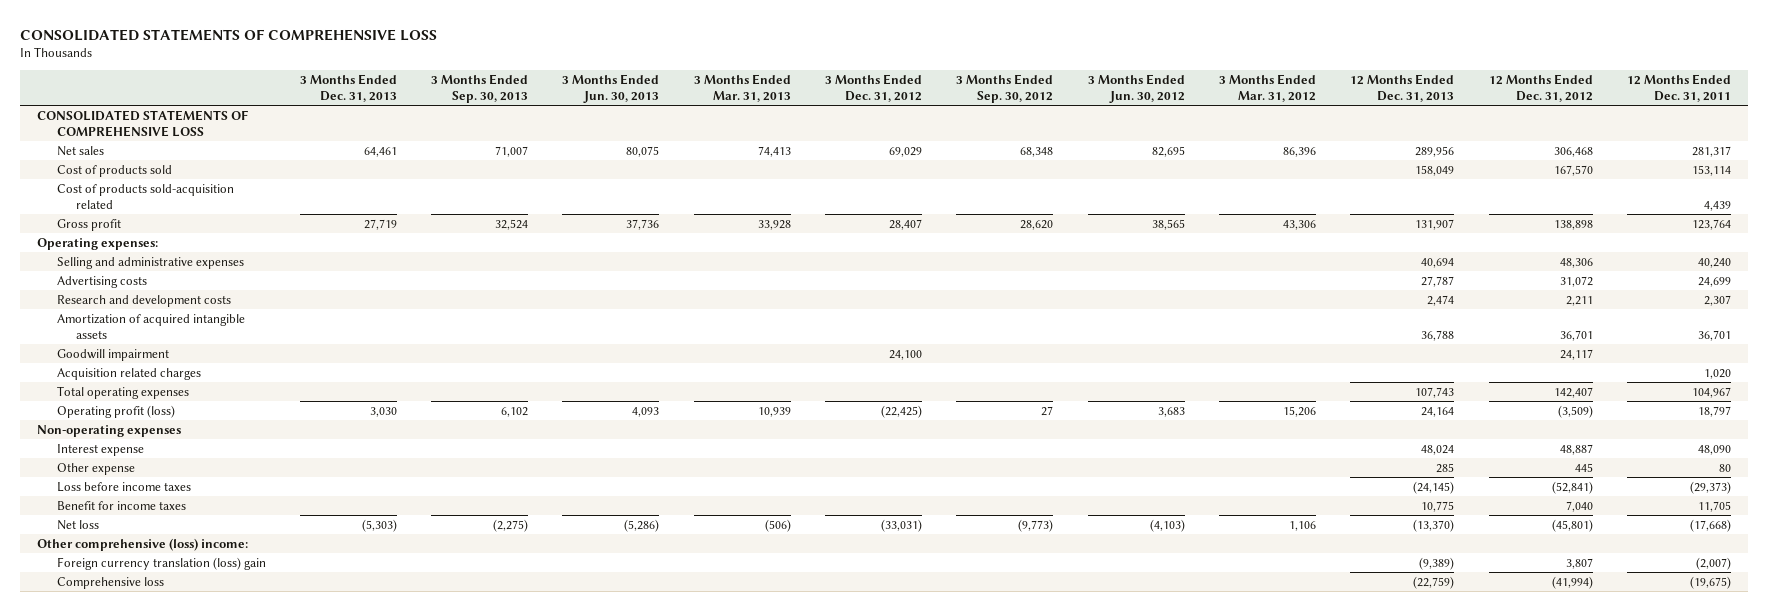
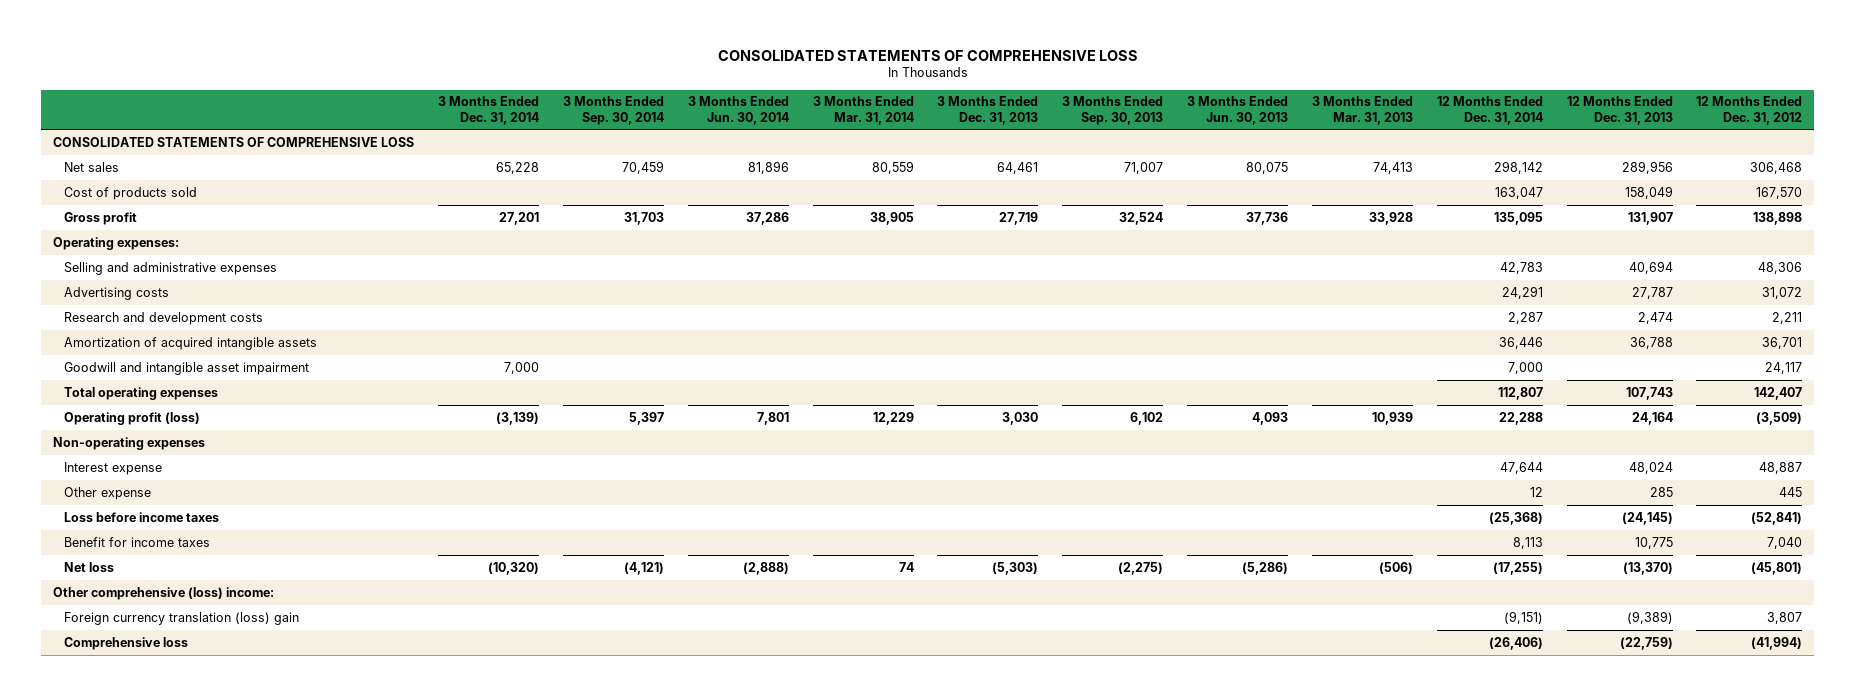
[825,73,923,102] 3 Months Ended Dec. 31, 2012 -> none
[956,73,1054,103] 3 Months Ended Sep. 30, 2012 -> none
[1087,73,1185,103] 3 Months Ended Jun. 30, 2012 -> none
[1219,73,1317,102] 3 Months Ended Mar. 31, 2012 -> none
[1627,73,1732,102] 12 Months Ended Dec. 31, 2011 -> none
none -> [438,96,540,125] 3 Months Ended Dec. 31, 2014
none -> [562,96,664,125] 3 Months Ended Sep. 30, 2014
none -> [687,96,789,125] 3 Months Ended Jun. 30, 2014
none -> [812,96,914,125] 3 Months Ended Mar. 31, 2014
none -> [1436,96,1543,125] 12 Months Ended Dec. 31, 2014
[56,183,234,209] Cost of products sold-acquisition related -> none
[56,367,201,380] Acquisition related charges -> none
[56,348,169,361] Goodwill impairment -> [63,361,309,375] Goodwill and intangible asset impairment

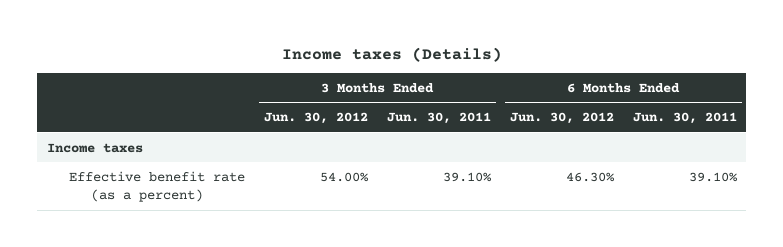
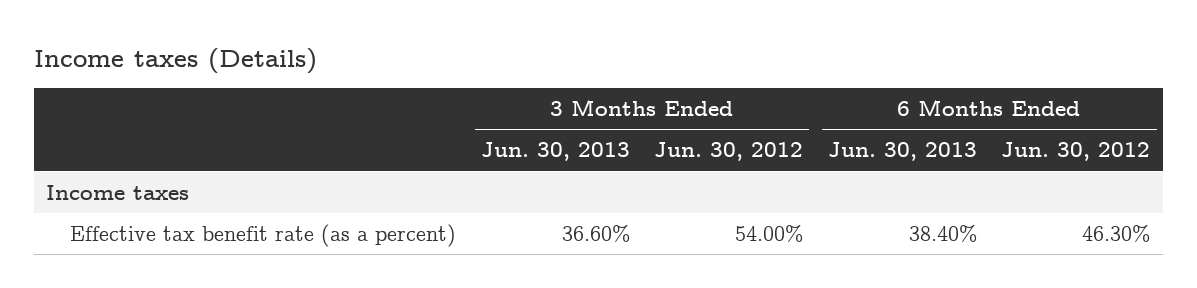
[386,112,491,125] Jun. 30, 2011 -> none
[632,112,737,125] Jun. 30, 2011 -> none
none -> [480,142,630,162] Jun. 30, 2013
none -> [827,142,977,162] Jun. 30, 2013
[68,170,245,203] Effective benefit rate (as a percent) -> [70,223,457,247] Effective tax benefit rate (as a percent)

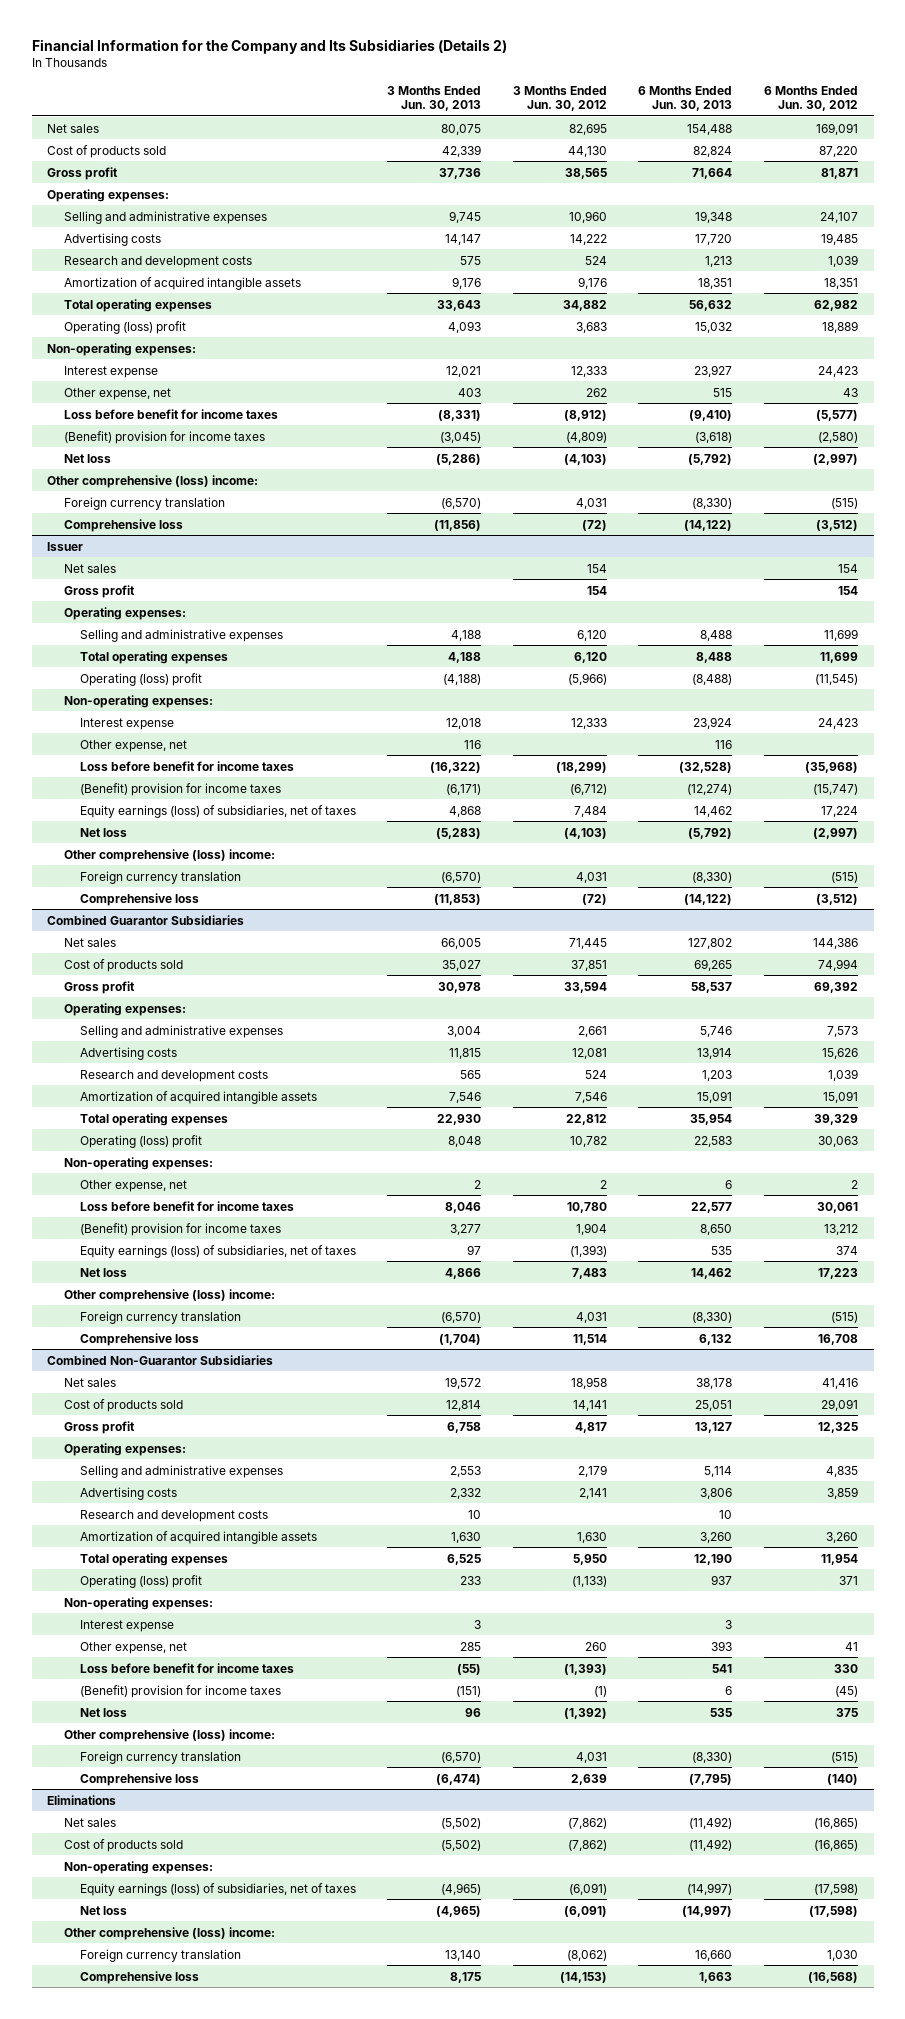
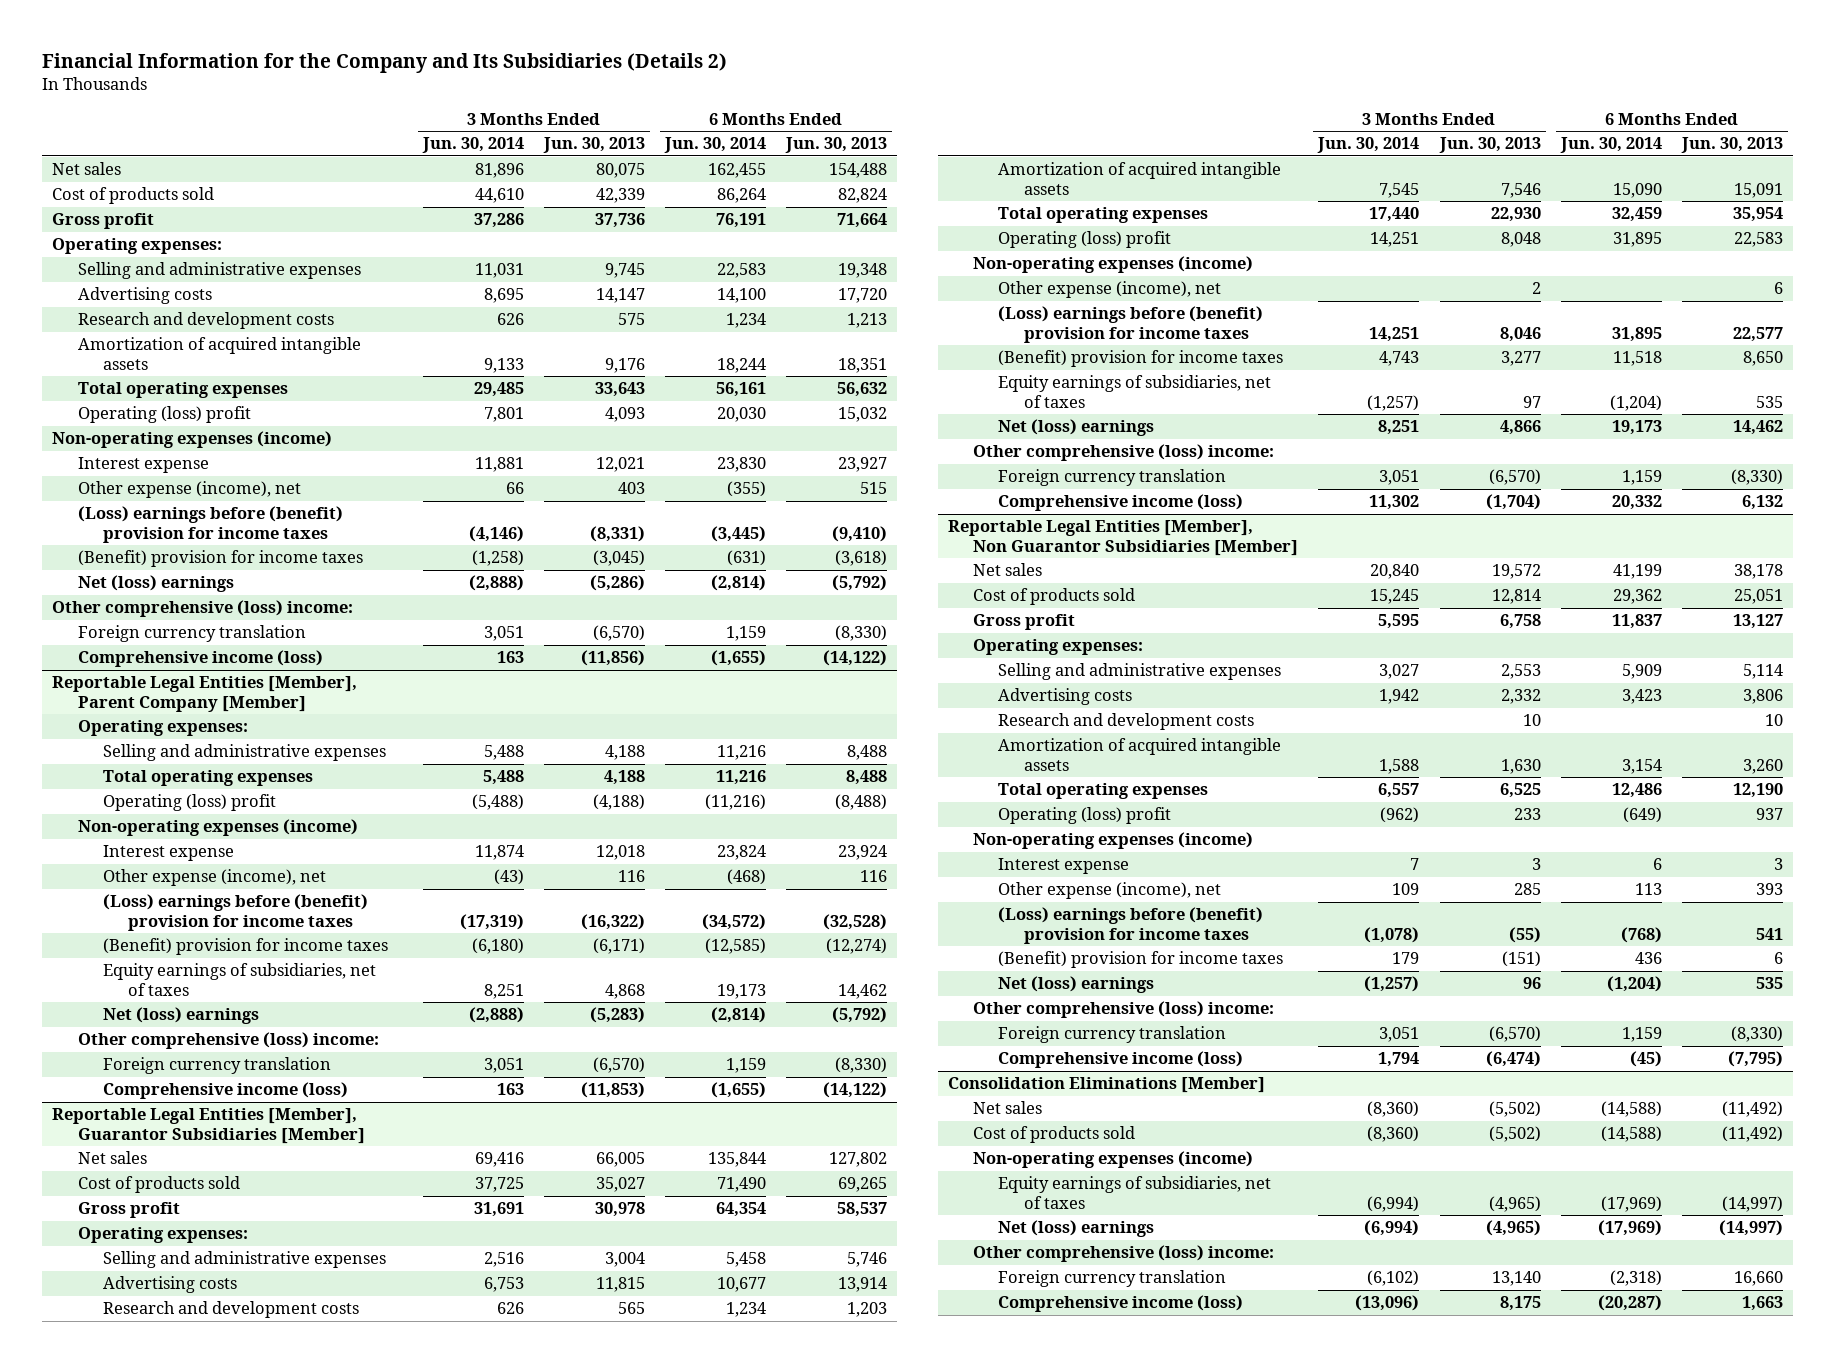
[512,85,607,111] 3 Months Ended Jun. 30, 2012 -> none
[764,85,859,111] 6 Months Ended Jun. 30, 2012 -> none
none -> [421,137,524,154] Jun. 30, 2014
none -> [663,137,766,154] Jun. 30, 2014
[47,342,197,356] Non-operating expenses: -> [52,431,333,449] Non-operating expenses (income)
[63,387,171,400] Other expense, net -> [77,481,301,499] Other expense (income), net
[63,408,278,419] Loss before benefit for income taxes -> [77,506,343,543] (Loss) earnings before (benefit) provision for income taxes
[63,453,111,463] Net loss -> [77,575,234,593] Net (loss) earnings
[47,541,84,551] Issuer -> none
[63,563,116,573] Net sales -> none
[63,584,135,598] Gross profit -> none
[63,518,183,532] Comprehensive loss -> [77,650,323,668] Comprehensive income (loss)
none -> [52,676,358,712] Reportable Legal Entities [Member], Parent Company [Member]
[63,694,213,708] Non-operating expenses: -> [77,819,358,837] Non-operating expenses (income)
[79,739,187,752] Other expense, net -> [102,869,326,887] Other expense (income), net
[79,760,294,771] Loss before benefit for income taxes -> [102,894,368,931] (Loss) earnings before (benefit) provision for income taxes
[79,804,356,818] Equity earnings (loss) of subsidiaries, net of taxes -> [102,963,376,996] Equity earnings of subsidiaries, net of taxes
[79,827,127,837] Net loss -> [102,1007,259,1025] Net (loss) earnings
[47,914,245,925] Combined Guarantor Subsidiaries -> none
[79,892,199,906] Comprehensive loss -> [102,1082,348,1100] Comprehensive income (loss)
none -> [52,1108,365,1144] Reportable Legal Entities [Member], Guarantor Subsidiaries [Member]
[63,1156,213,1170] Non-operating expenses: -> [973,256,1254,274] Non-operating expenses (income)
[79,1179,187,1192] Other expense, net -> [998,281,1222,299] Other expense (income), net
[79,1200,294,1211] Loss before benefit for income taxes -> [998,306,1264,343] (Loss) earnings before (benefit) provision for income taxes
[79,1244,356,1258] Equity earnings (loss) of subsidiaries, net of taxes -> [998,375,1272,408] Equity earnings of subsidiaries, net of taxes
[79,1267,127,1277] Net loss -> [998,419,1155,437] Net (loss) earnings
[47,1354,274,1365] Combined Non-Guarantor Subsidiaries -> none
[79,1332,199,1346] Comprehensive loss -> [998,494,1244,512] Comprehensive income (loss)
none -> [948,520,1299,556] Reportable Legal Entities [Member], Non Guarantor Subsidiaries [Member]
[63,1596,213,1610] Non-operating expenses: -> [973,832,1254,850] Non-operating expenses (income)
[79,1641,187,1654] Other expense, net -> [998,882,1222,900] Other expense (income), net
[79,1662,294,1673] Loss before benefit for income taxes -> [998,907,1264,944] (Loss) earnings before (benefit) provision for income taxes
[79,1707,127,1717] Net loss -> [998,976,1155,994] Net (loss) earnings
[47,1794,117,1805] Eliminations -> none
[79,1772,199,1786] Comprehensive loss -> [998,1051,1244,1069] Comprehensive income (loss)
none -> [948,1077,1266,1094] Consolidation Eliminations [Member]
[63,1860,213,1874] Non-operating expenses: -> [973,1151,1254,1169] Non-operating expenses (income)
[79,1882,356,1896] Equity earnings (loss) of subsidiaries, net of taxes -> [998,1176,1272,1209] Equity earnings of subsidiaries, net of taxes
[79,1905,127,1915] Net loss -> [998,1220,1155,1238] Net (loss) earnings
[79,1970,199,1984] Comprehensive loss -> [998,1295,1244,1313] Comprehensive income (loss)

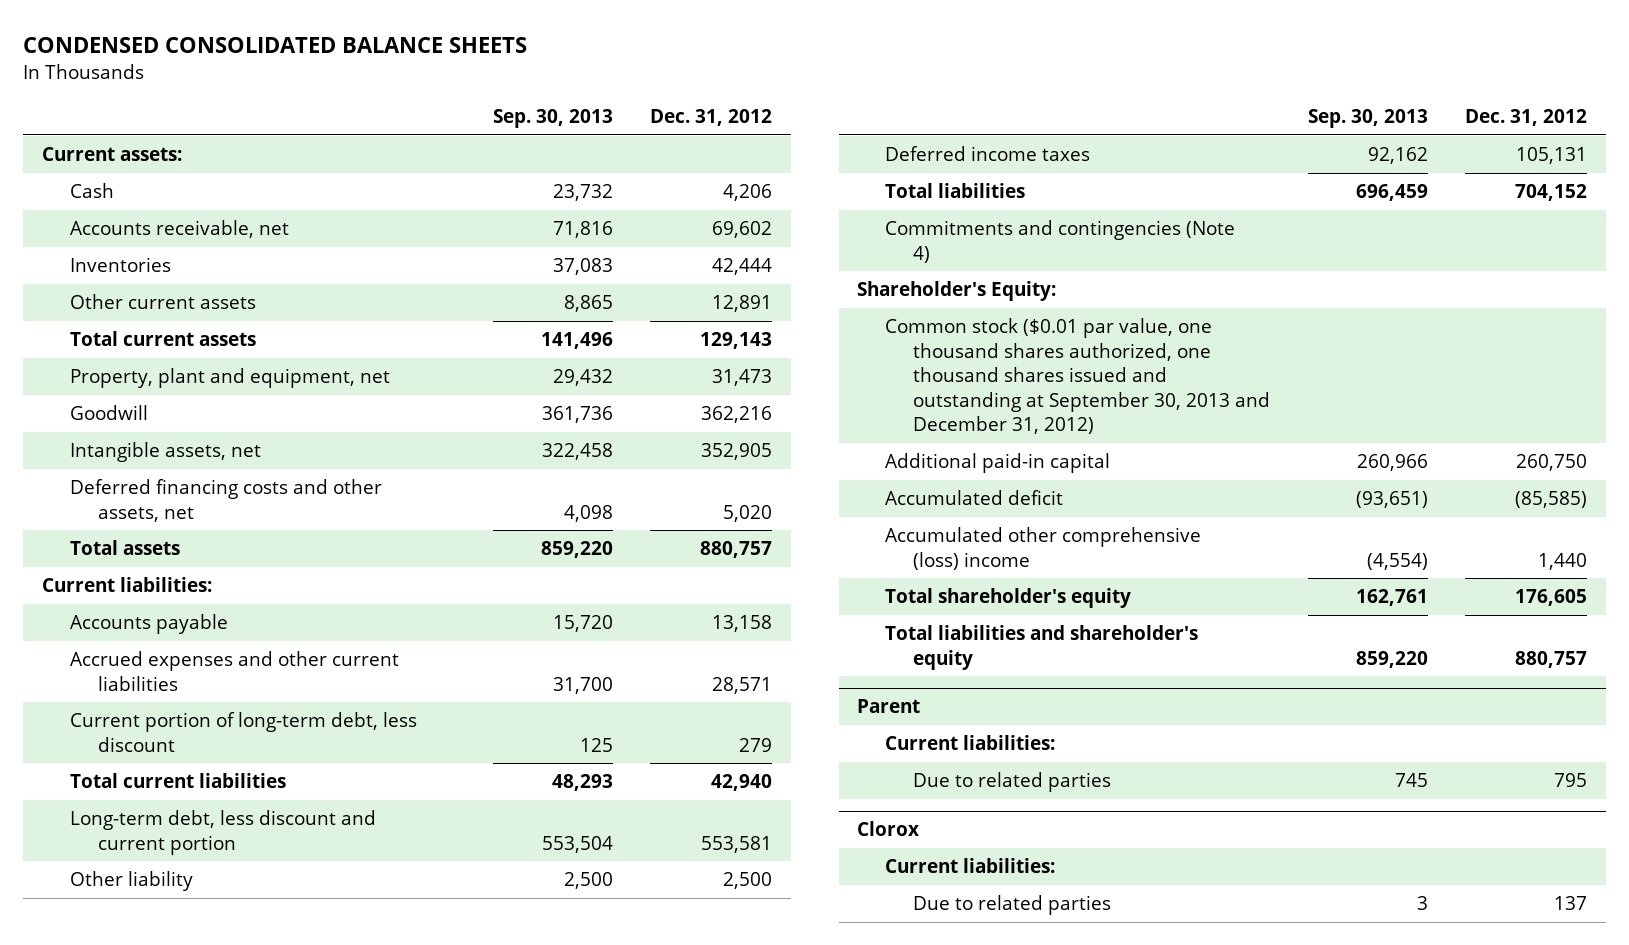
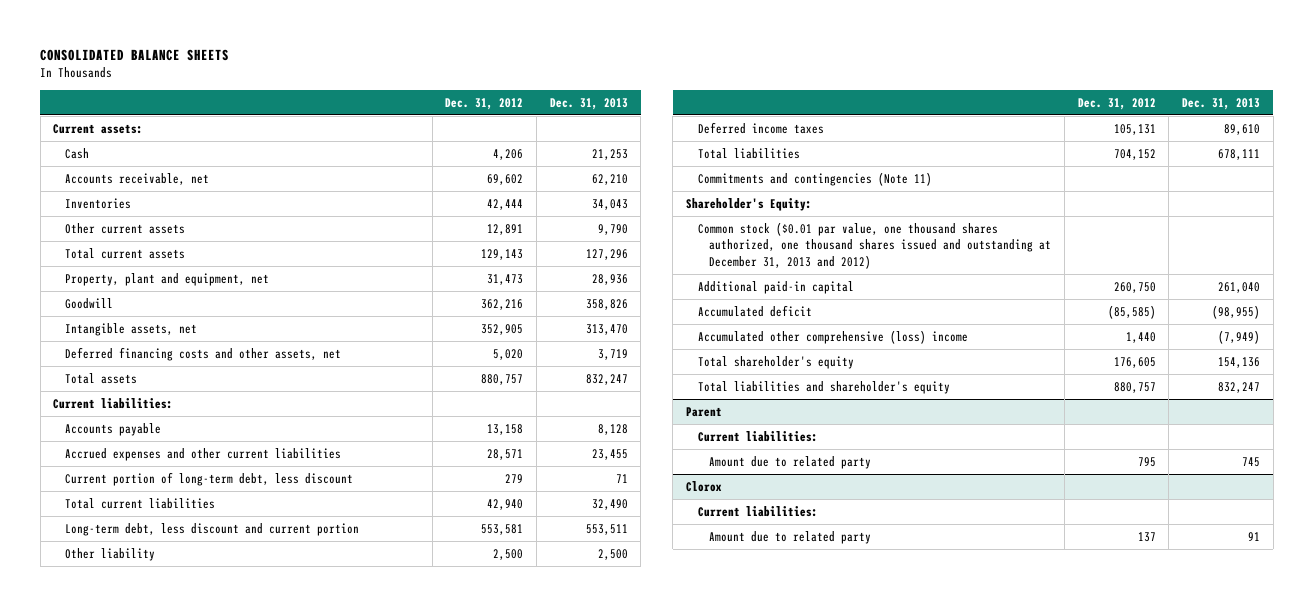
[23,37,528,54] CONDENSED CONSOLIDATED BALANCE SHEETS -> [40,48,230,61] CONSOLIDATED BALANCE SHEETS
[492,109,613,129] Sep. 30, 2013 -> none
none -> [549,97,628,110] Dec. 31, 2013
[885,220,1236,263] Commitments and contingencies (Note 4) -> [697,172,932,187] Commitments and contingencies (Note 11)
[885,318,1271,435] Common stock ($0.01 par value, one thousand shares authorized, one thousand shares issued and outstanding at September 30, 2013 and December 31, 2012) -> [697,222,1052,269] Common stock ($0.01 par value, one thousand shares authorized, one thousand shares issued and outstanding at December 31, 2013 and 2012)
[913,772,1112,793] Due to related parties -> [709,456,872,470] Amount due to related party
[913,895,1112,916] Due to related parties -> [709,531,872,545] Amount due to related party

